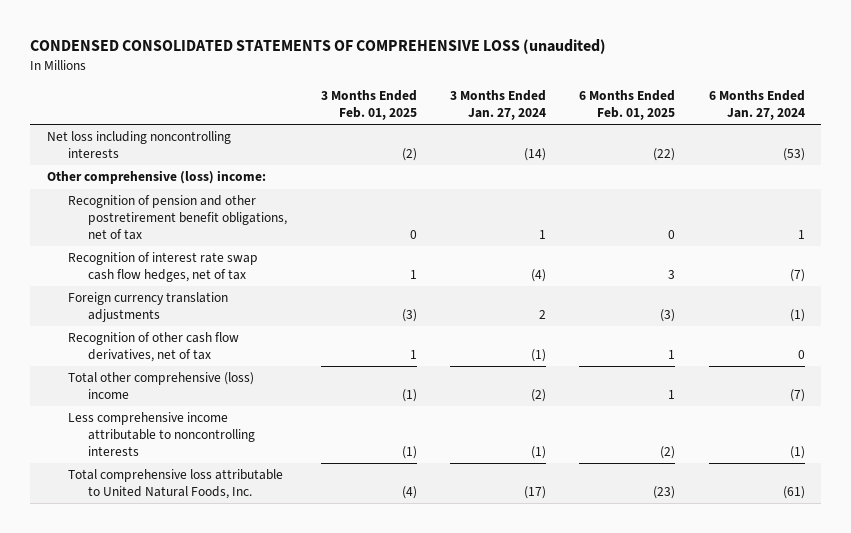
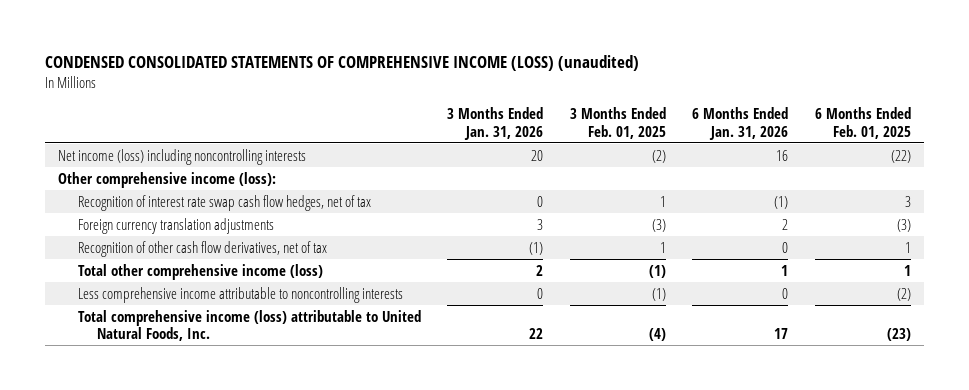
[30,39,607,55] CONDENSED CONSOLIDATED STATEMENTS OF COMPREHENSIVE LOSS (unaudited) -> [44,54,639,71] CONDENSED CONSOLIDATED STATEMENTS OF COMPREHENSIVE INCOME (LOSS) (unaudited)
[449,90,546,120] 3 Months Ended Jan. 27, 2024 -> none
[708,90,805,120] 6 Months Ended Jan. 27, 2024 -> none
none -> [447,107,544,140] 3 Months Ended Jan. 31, 2026
none -> [692,107,789,140] 6 Months Ended Jan. 31, 2026
[67,195,288,240] Recognition of pension and other postretirement benefit obligations, net of tax -> none
[46,131,231,158] Net loss including noncontrolling interests -> [58,148,307,165] Net income (loss) including noncontrolling interests
[46,170,266,185] Other comprehensive (loss) income: -> [58,171,277,188] Other comprehensive income (loss):
[67,372,254,399] Total other comprehensive (loss) income -> [77,263,323,280] Total other comprehensive income (loss)
[67,469,283,499] Total comprehensive loss attributable to United Natural Foods, Inc. -> [77,309,421,341] Total comprehensive income (loss) attributable to United Natural Foods, Inc.

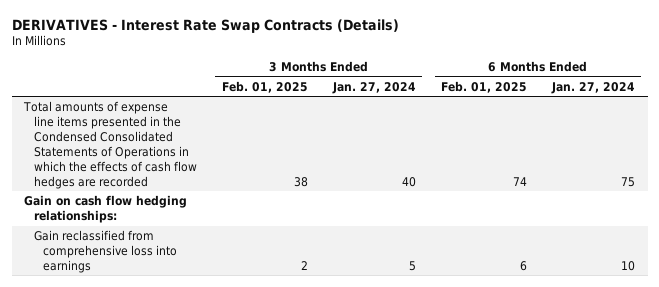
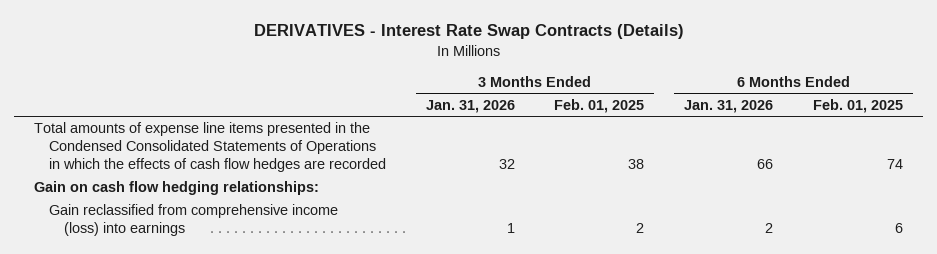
[331,81,416,94] Jan. 27, 2024 -> none
[550,81,635,94] Jan. 27, 2024 -> none
none -> [425,99,515,113] Jan. 31, 2026
none -> [684,99,774,113] Jan. 31, 2026
[33,230,177,273] Gain reclassified from comprehensive loss into earnings -> [48,204,338,237] Gain reclassified from comprehensive income (loss) into earnings

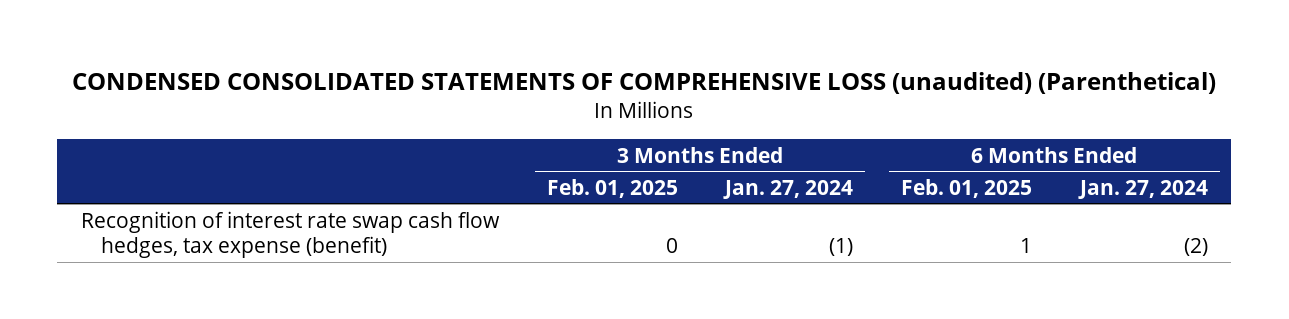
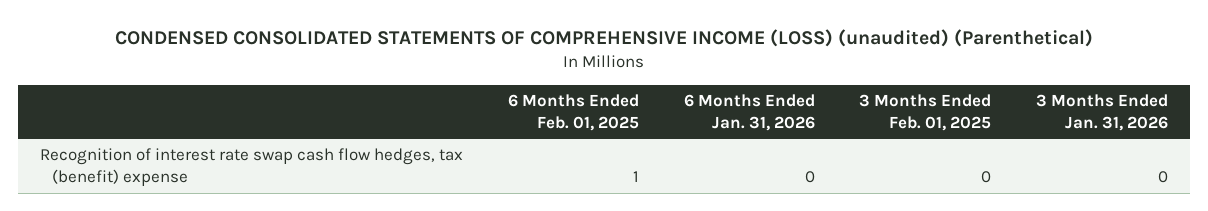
[72,71,1217,94] CONDENSED CONSOLIDATED STATEMENTS OF COMPREHENSIVE LOSS (unaudited) (Parenthetical) -> [115,29,1094,48] CONDENSED CONSOLIDATED STATEMENTS OF COMPREHENSIVE INCOME (LOSS) (unaudited) (Parenthetical)
[723,179,854,199] Jan. 27, 2024 -> none
[1077,179,1208,199] Jan. 27, 2024 -> none
none -> [683,93,815,131] 6 Months Ended Jan. 31, 2026
none -> [1036,93,1169,131] 3 Months Ended Jan. 31, 2026
[80,210,500,259] Recognition of interest rate swap cash flow hedges, tax expense (benefit) -> [40,148,464,187] Recognition of interest rate swap cash flow hedges, tax (benefit) expense

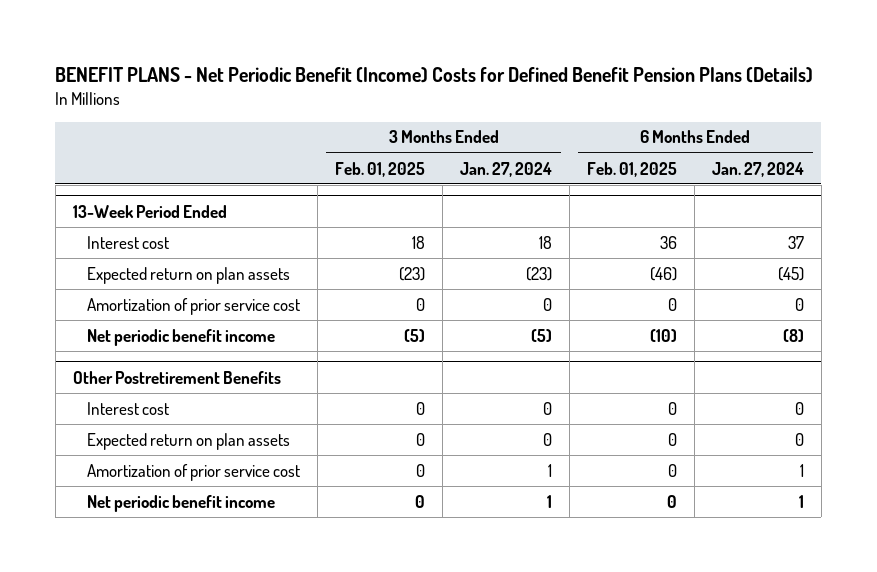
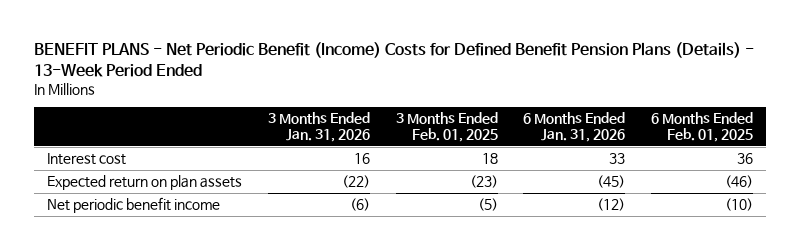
[55,66,814,83] BENEFIT PLANS - Net Periodic Benefit (Income) Costs for Defined Benefit Pension Plans (Details) -> [34,42,755,77] BENEFIT PLANS - Net Periodic Benefit (Income) Costs for Defined Benefit Pension Plans (Details) - 13-Week Period Ended
[460,161,553,177] Jan. 27, 2024 -> none
[711,161,804,177] Jan. 27, 2024 -> none
none -> [267,112,370,142] 3 Months Ended Jan. 31, 2026
none -> [523,112,626,142] 6 Months Ended Jan. 31, 2026
[72,204,227,218] 13-Week Period Ended -> none
[87,297,301,315] Amortization of prior service cost -> none
[72,370,281,384] Other Postretirement Benefits -> none
[87,401,170,415] Interest cost -> none
[87,432,291,450] Expected return on plan assets -> none
[87,463,301,481] Amortization of prior service cost -> none
[87,494,276,512] Net periodic benefit income -> none

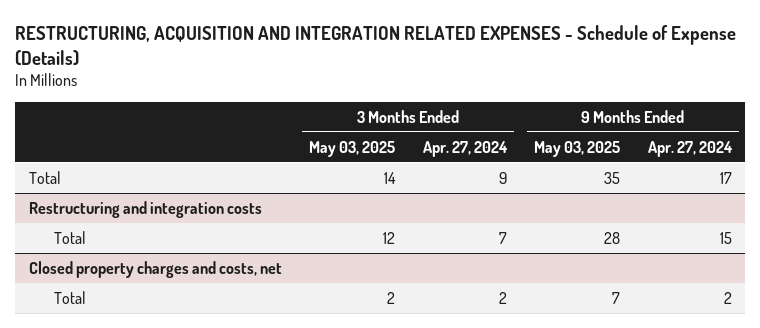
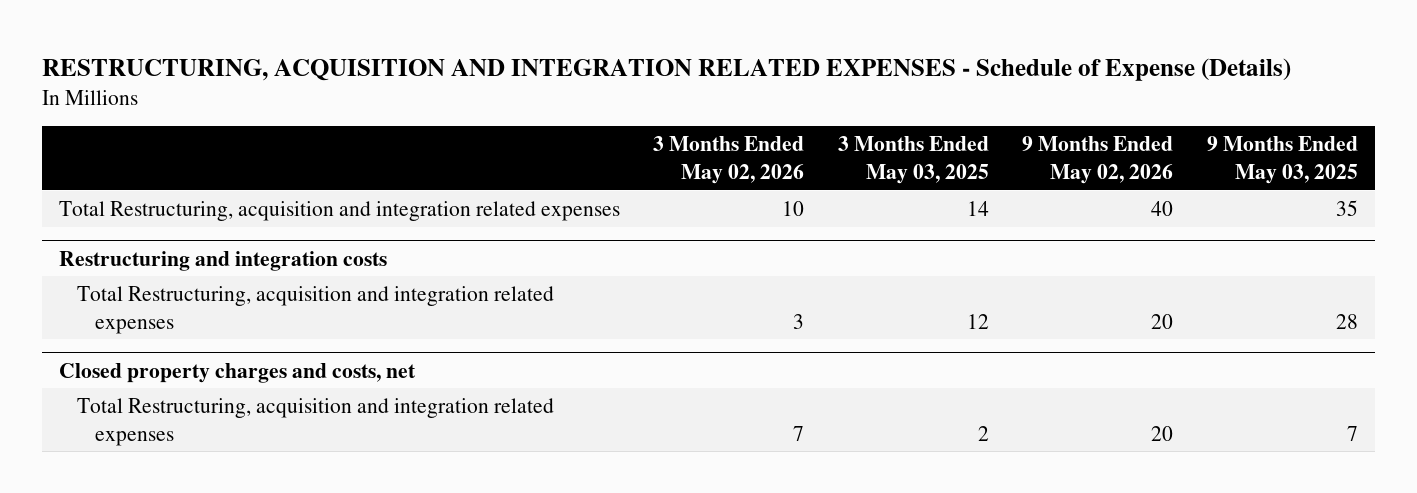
[422,140,508,157] Apr. 27, 2024 -> none
[647,140,733,157] Apr. 27, 2024 -> none
none -> [653,136,805,185] 3 Months Ended May 02, 2026
none -> [1022,136,1174,185] 9 Months Ended May 02, 2026
[28,170,61,184] Total -> [58,200,620,221] Total Restructuring, acquisition and integration related expenses
[53,230,86,244] Total -> [76,285,554,334] Total Restructuring, acquisition and integration related expenses
[53,290,86,304] Total -> [76,397,554,446] Total Restructuring, acquisition and integration related expenses

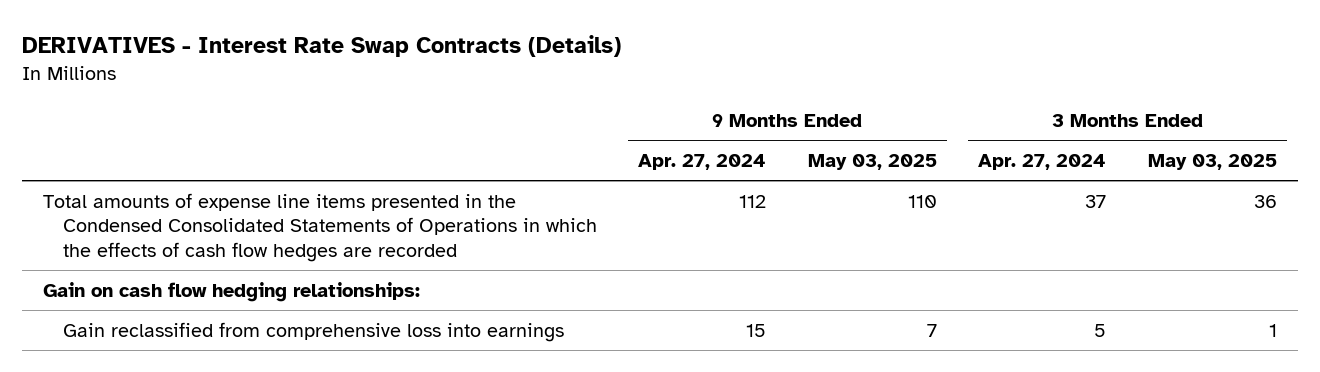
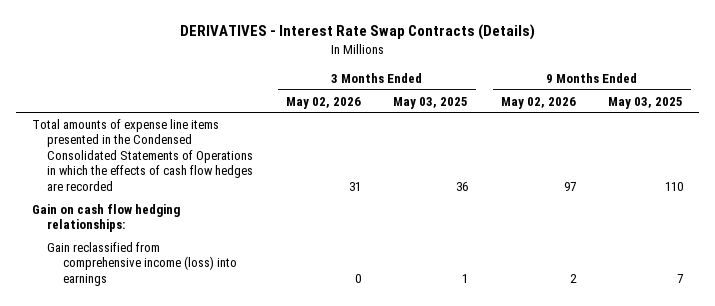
[638,153,767,170] Apr. 27, 2024 -> none
[978,153,1107,170] Apr. 27, 2024 -> none
none -> [285,96,361,109] May 02, 2026
none -> [500,96,576,109] May 02, 2026
[62,321,564,342] Gain reclassified from comprehensive loss into earnings -> [47,242,237,286] Gain reclassified from comprehensive income (loss) into earnings

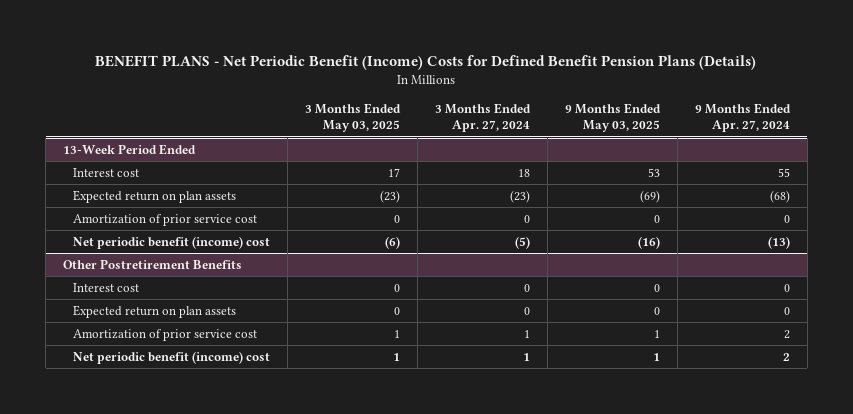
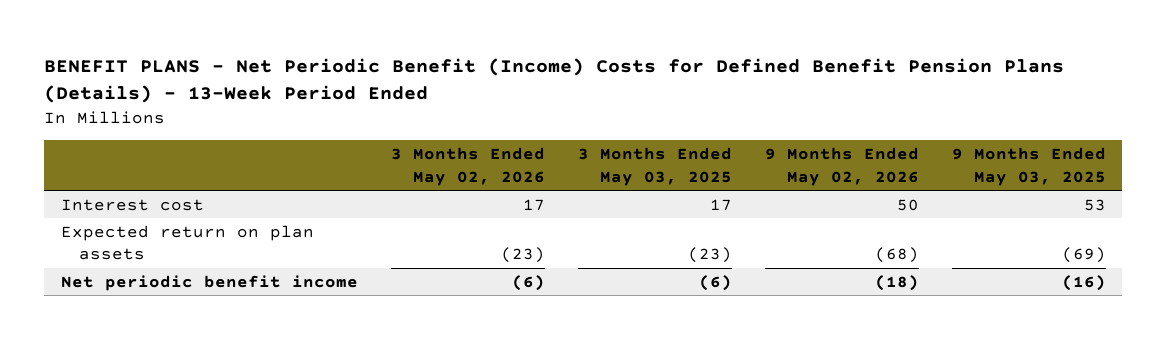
[95,54,757,70] BENEFIT PLANS - Net Periodic Benefit (Income) Costs for Defined Benefit Pension Plans (Details) -> [44,57,1065,103] BENEFIT PLANS - Net Periodic Benefit (Income) Costs for Defined Benefit Pension Plans (Details) - 13-Week Period Ended
[434,102,531,133] 3 Months Ended Apr. 27, 2024 -> none
[694,102,791,133] 9 Months Ended Apr. 27, 2024 -> none
none -> [390,147,545,186] 3 Months Ended May 02, 2026
none -> [764,147,919,186] 9 Months Ended May 02, 2026
[63,143,197,155] 13-Week Period Ended -> none
[72,213,257,226] Amortization of prior service cost -> none
[63,258,243,269] Other Postretirement Benefits -> none
[72,282,139,292] Interest cost -> none
[72,304,236,318] Expected return on plan assets -> none
[72,328,257,341] Amortization of prior service cost -> none
[72,350,270,364] Net periodic benefit (income) cost -> none
[72,235,270,249] Net periodic benefit (income) cost -> [60,274,358,291] Net periodic benefit income

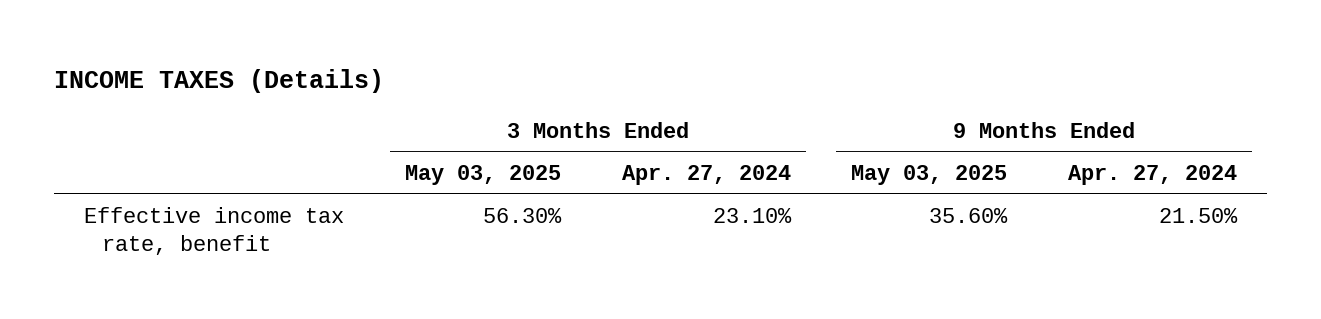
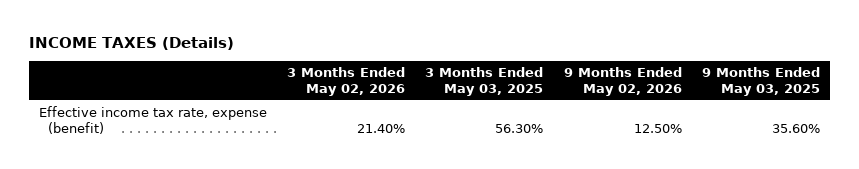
[621,164,791,185] Apr. 27, 2024 -> none
[1068,164,1238,185] Apr. 27, 2024 -> none
none -> [287,67,406,96] 3 Months Ended May 02, 2026
none -> [563,67,682,96] 9 Months Ended May 02, 2026
[84,207,345,256] Effective income tax rate, benefit -> [39,106,268,134] Effective income tax rate, expense (benefit)

